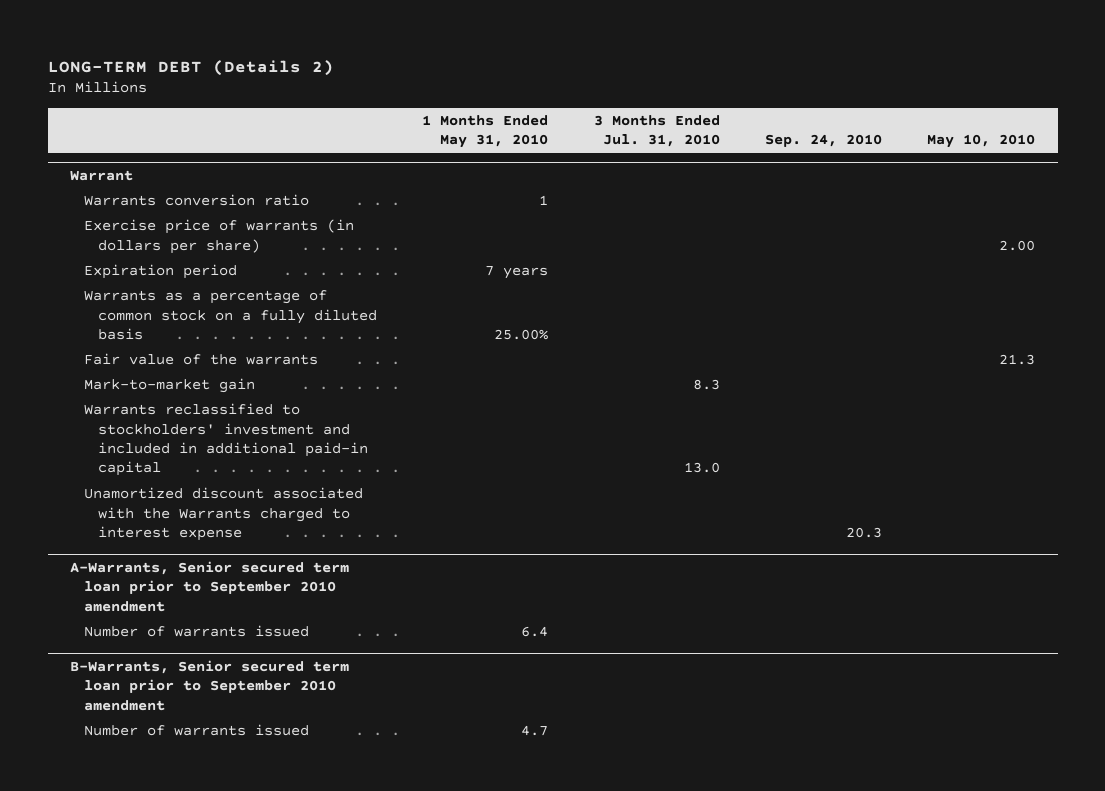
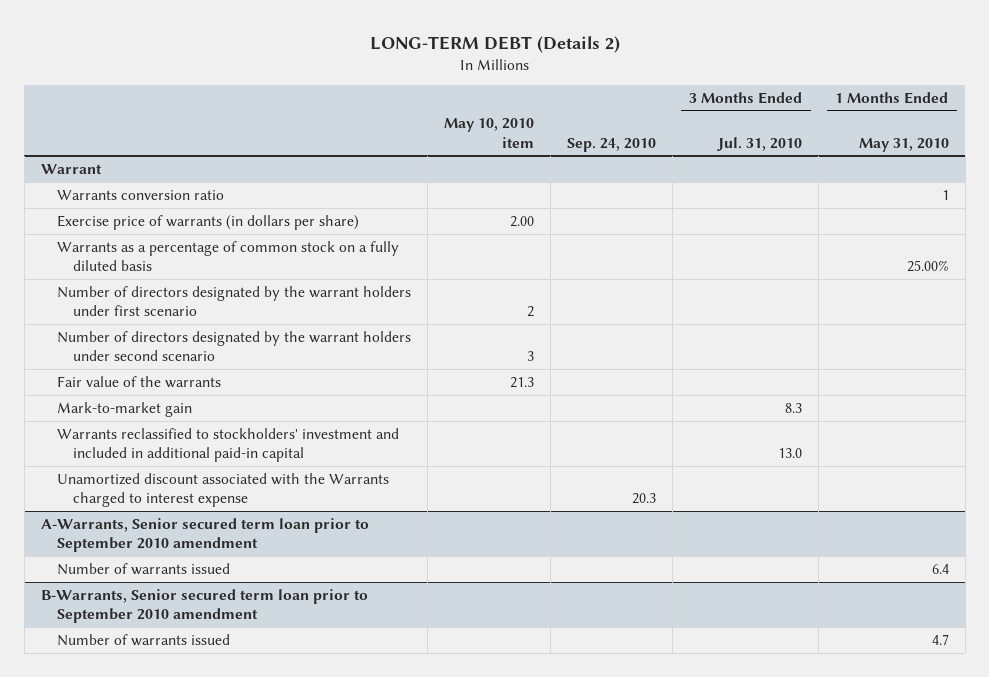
[927,134,1036,149] May 10, 2010 -> none
none -> [444,118,535,148] May 10, 2010 item
[84,264,238,280] Expiration period -> none
none -> [57,285,412,317] Number of directors designated by the warrant holders under first scenario
none -> [57,330,412,362] Number of directors designated by the warrant holders under second scenario

